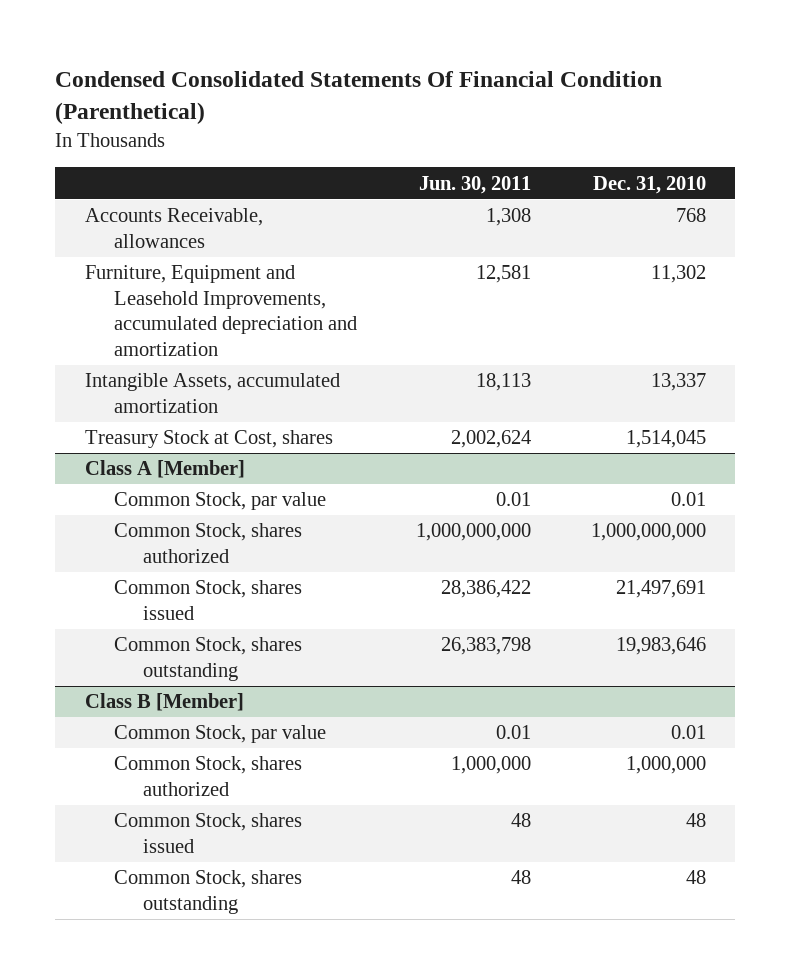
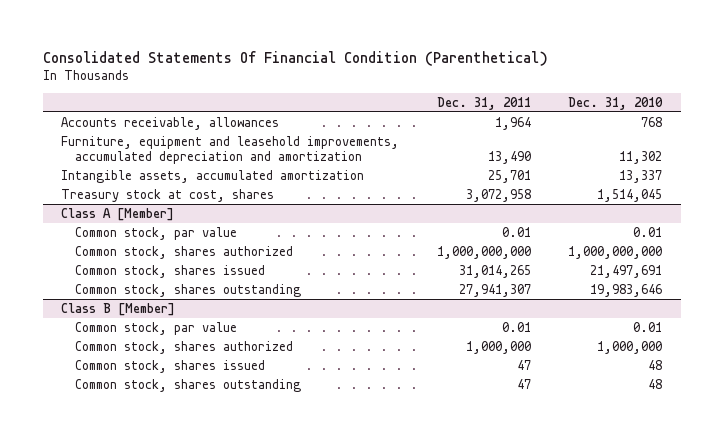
[55,71,663,125] Condensed Consolidated Statements Of Financial Condition (Parenthetical) -> [42,50,548,66] Consolidated Statements Of Financial Condition (Parenthetical)
[419,175,532,194] Jun. 30, 2011 -> none
none -> [436,96,531,110] Dec. 31, 2011
[85,208,264,248] Accounts Receivable, allowances -> [61,116,280,130] Accounts receivable, allowances
[85,265,357,356] Furniture, Equipment and Leasehold Improvements, accumulated depreciation and amortization -> [61,135,400,164] Furniture, equipment and leasehold improvements, accumulated depreciation and amortization
[85,373,341,413] Intangible Assets, accumulated amortization -> [61,169,365,183] Intangible assets, accumulated amortization
[85,430,334,449] Treasury Stock at Cost, shares -> [61,188,275,202] Treasury stock at cost, shares
[113,492,326,511] Common Stock, par value -> [74,226,237,240] Common stock, par value
[113,523,302,563] Common Stock, shares authorized -> [74,245,293,259] Common stock, shares authorized
[113,580,302,620] Common Stock, shares issued -> [74,264,265,278] Common stock, shares issued
[113,637,302,681] Common Stock, shares outstanding -> [74,283,301,297] Common stock, shares outstanding
[113,725,326,744] Common Stock, par value -> [74,321,237,335] Common stock, par value
[113,756,302,796] Common Stock, shares authorized -> [74,340,293,354] Common stock, shares authorized
[113,813,302,853] Common Stock, shares issued -> [74,359,265,373] Common stock, shares issued
[113,870,302,914] Common Stock, shares outstanding -> [74,378,301,392] Common stock, shares outstanding

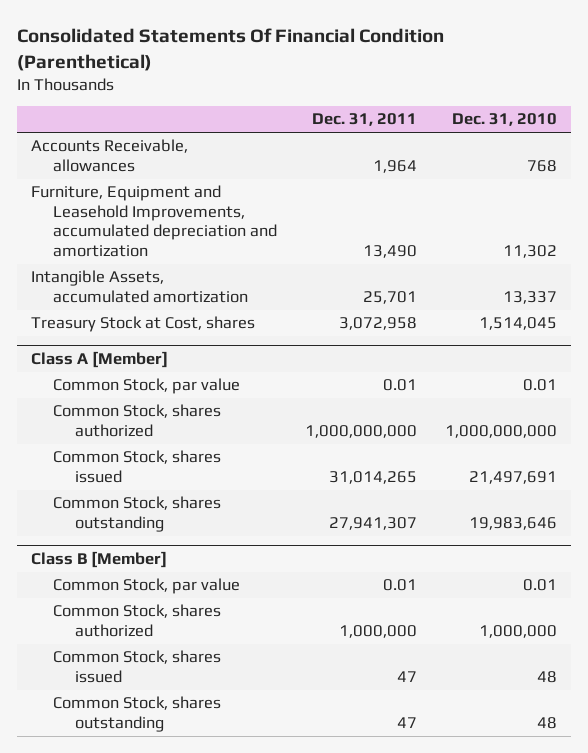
[61,116,280,130] Accounts receivable, allowances -> [30,139,188,172] Accounts Receivable, allowances
[61,135,400,164] Furniture, equipment and leasehold improvements, accumulated depreciation and amortization -> [30,185,277,258] Furniture, Equipment and Leasehold Improvements, accumulated depreciation and amortization
[61,169,365,183] Intangible assets, accumulated amortization -> [30,270,248,303] Intangible Assets, accumulated amortization
[61,188,275,202] Treasury stock at cost, shares -> [30,316,255,333] Treasury Stock at Cost, shares
[74,226,237,240] Common stock, par value -> [52,378,240,395] Common Stock, par value
[74,245,293,259] Common stock, shares authorized -> [52,404,221,437] Common Stock, shares authorized
[74,264,265,278] Common stock, shares issued -> [52,450,221,483] Common Stock, shares issued
[74,283,301,297] Common stock, shares outstanding -> [52,496,221,532] Common Stock, shares outstanding
[74,321,237,335] Common stock, par value -> [52,578,240,595] Common Stock, par value
[74,340,293,354] Common stock, shares authorized -> [52,604,221,637] Common Stock, shares authorized
[74,359,265,373] Common stock, shares issued -> [52,650,221,683] Common Stock, shares issued
[74,378,301,392] Common stock, shares outstanding -> [52,696,221,732] Common Stock, shares outstanding

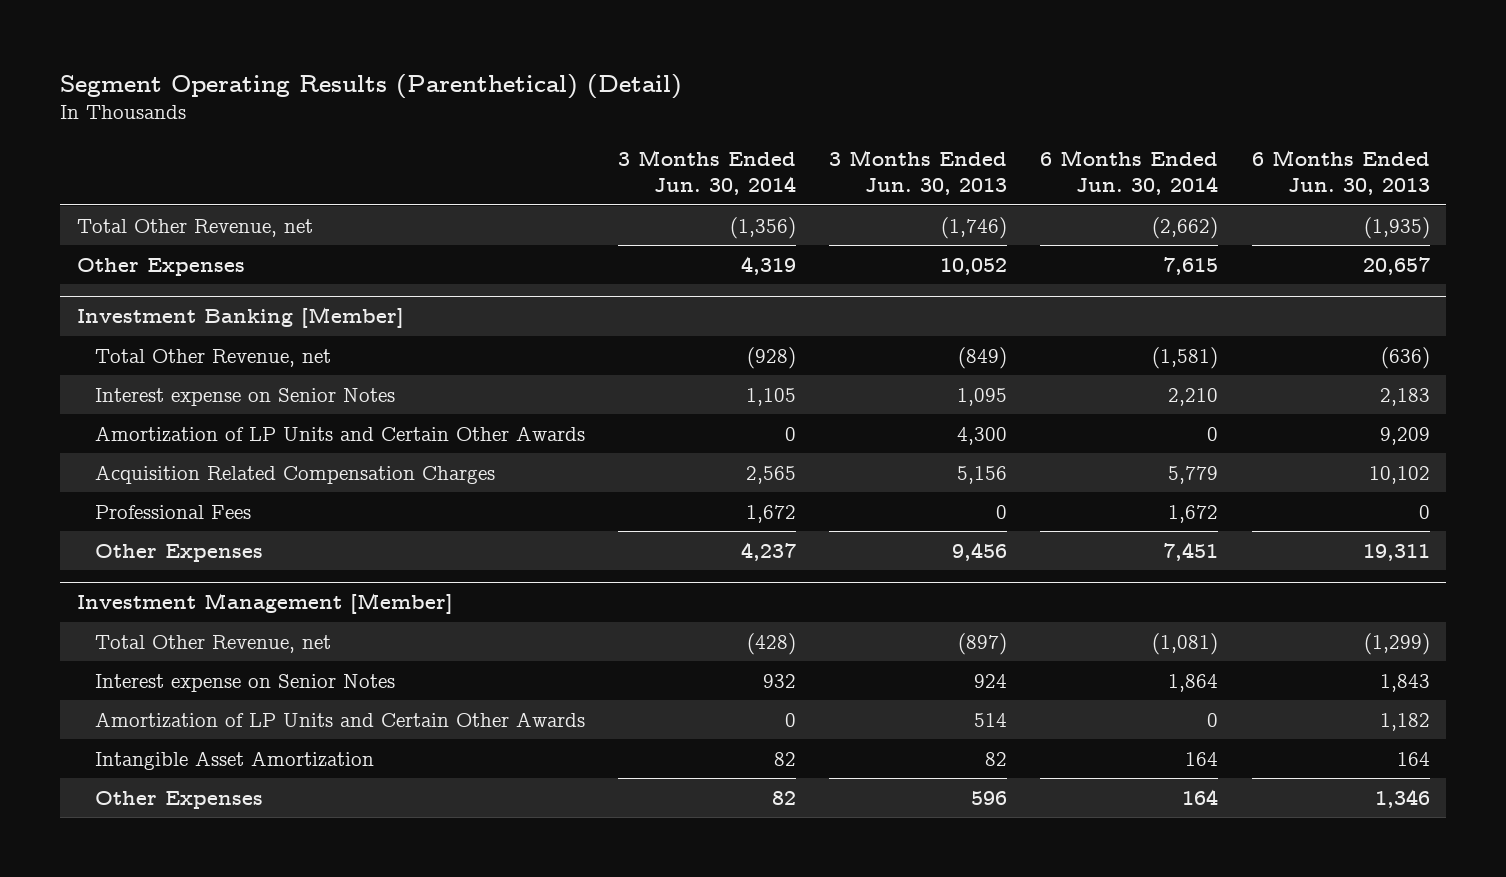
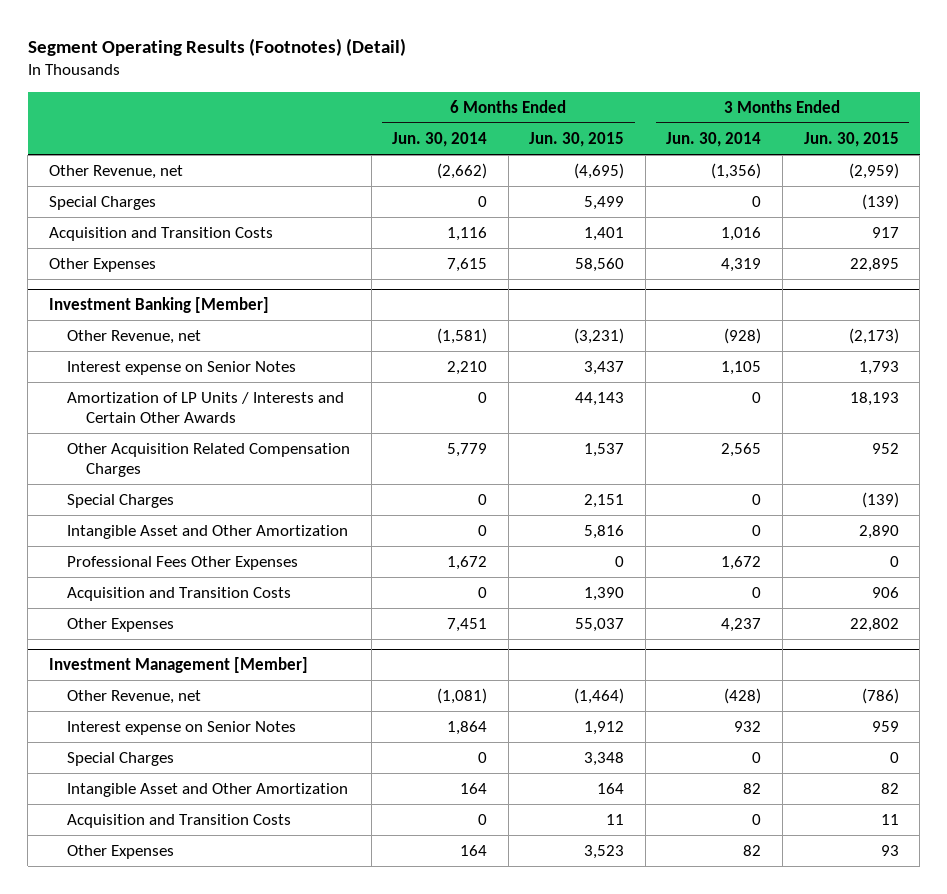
[60,73,683,99] Segment Operating Results (Parenthetical) (Detail) -> [27,38,406,57] Segment Operating Results (Footnotes) (Detail)
[829,150,1008,195] 3 Months Ended Jun. 30, 2013 -> none
[1251,150,1430,195] 6 Months Ended Jun. 30, 2013 -> none
none -> [529,131,625,147] Jun. 30, 2015
none -> [803,131,899,147] Jun. 30, 2015
[76,218,313,237] Total Other Revenue, net -> [48,164,183,179] Other Revenue, net
none -> [48,195,156,210] Special Charges
none -> [48,226,273,241] Acquisition and Transition Costs
[95,348,332,367] Total Other Revenue, net -> [67,329,202,344] Other Revenue, net
[95,425,586,442] Amortization of LP Units and Certain Other Awards -> [67,391,345,423] Amortization of LP Units / Interests and Certain Other Awards
[95,464,496,484] Acquisition Related Compensation Charges -> [67,442,351,477] Other Acquisition Related Compensation Charges
none -> [67,493,175,508] Special Charges
none -> [67,524,349,539] Intangible Asset and Other Amortization
[95,504,252,519] Professional Fees -> [67,555,299,570] Professional Fees Other Expenses
none -> [67,586,292,601] Acquisition and Transition Costs
[95,634,332,653] Total Other Revenue, net -> [67,689,202,704] Other Revenue, net
[95,711,586,728] Amortization of LP Units and Certain Other Awards -> none
none -> [67,751,175,766] Special Charges
[95,750,375,770] Intangible Asset Amortization -> [67,782,349,797] Intangible Asset and Other Amortization
none -> [67,813,292,828] Acquisition and Transition Costs

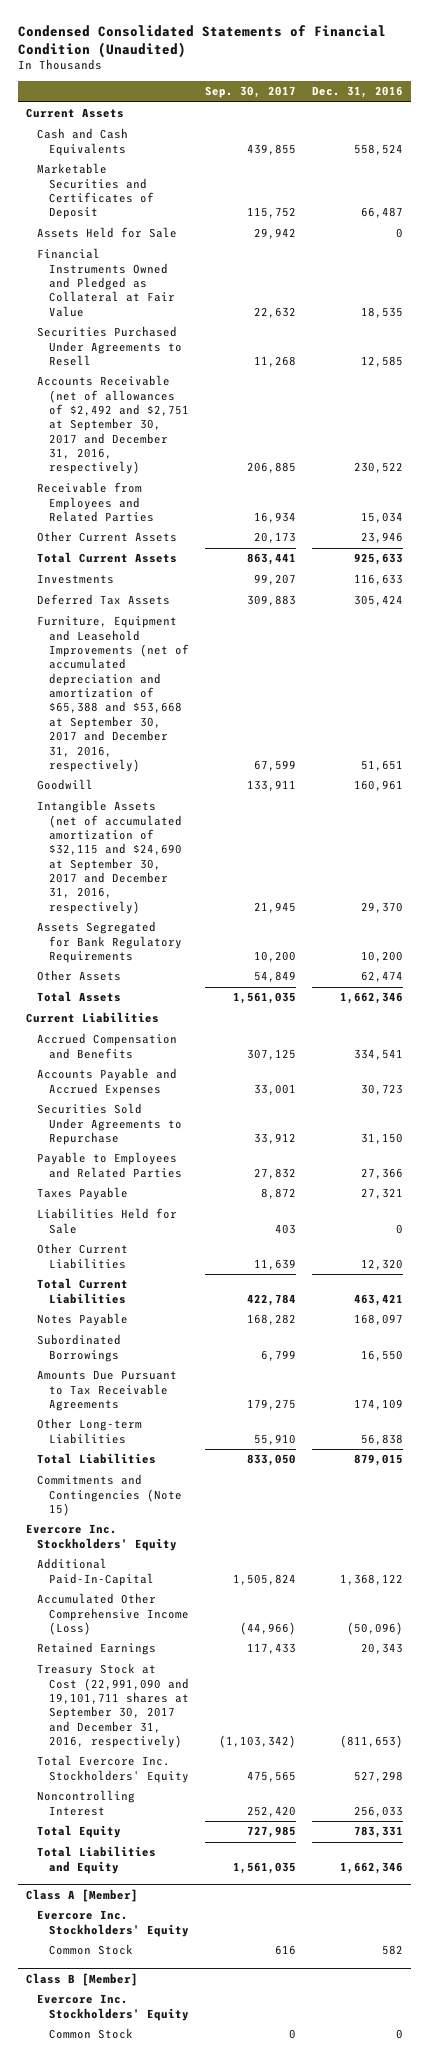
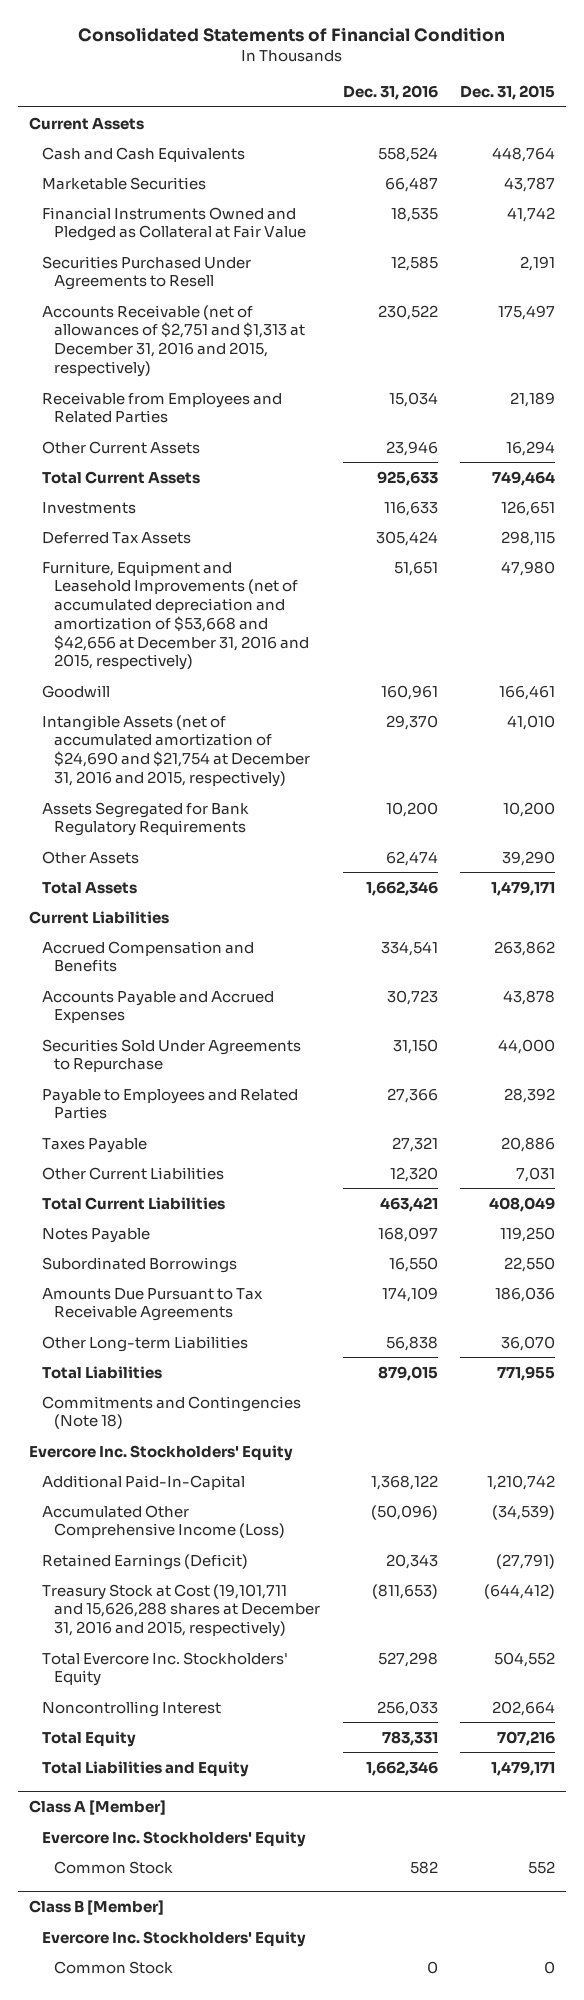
[17,24,386,58] Condensed Consolidated Statements of Financial Condition (Unaudited) -> [78,27,506,43] Consolidated Statements of Financial Condition
[205,86,297,99] Sep. 30, 2017 -> none
none -> [459,84,555,100] Dec. 31, 2015
[37,227,178,239] Assets Held for Sale -> none
[37,163,155,220] Marketable Securities and Certificates of Deposit -> [41,176,206,190] Marketable Securities
[37,375,190,475] Accounts Receivable (net of allowances of $2,492 and $2,751 at September 30, 2017 and December 31, 2016, respectively) -> [41,304,306,377] Accounts Receivable (net of allowances of $2,751 and $1,313 at December 31, 2016 and 2015, respectively)
[37,616,190,772] Furniture, Equipment and Leasehold Improvements (net of accumulated depreciation and amortization of $65,388 and $53,668 at September 30, 2017 and December 31, 2016, respectively) -> [41,560,310,671] Furniture, Equipment and Leasehold Improvements (net of accumulated depreciation and amortization of $53,668 and $42,656 at December 31, 2016 and 2015, respectively)
[37,800,183,914] Intangible Assets (net of accumulated amortization of $32,115 and $24,690 at September 30, 2017 and December 31, 2016, respectively) -> [41,714,311,787] Intangible Assets (net of accumulated amortization of $24,690 and $21,754 at December 31, 2016 and 2015, respectively)
[37,1208,178,1234] Liabilities Held for Sale -> none
[37,1474,183,1517] Commitments and Contingencies (Note 15) -> [41,1395,301,1430] Commitments and Contingencies (Note 18)
[37,1642,157,1656] Retained Earnings -> [41,1553,248,1570] Retained Earnings (Deficit)
[37,1663,190,1749] Treasury Stock at Cost (22,991,090 and 19,101,711 shares at September 30, 2017 and December 31, 2016, respectively) -> [41,1583,321,1638] Treasury Stock at Cost (19,101,711 and 15,626,288 shares at December 31, 2016 and 2015, respectively)

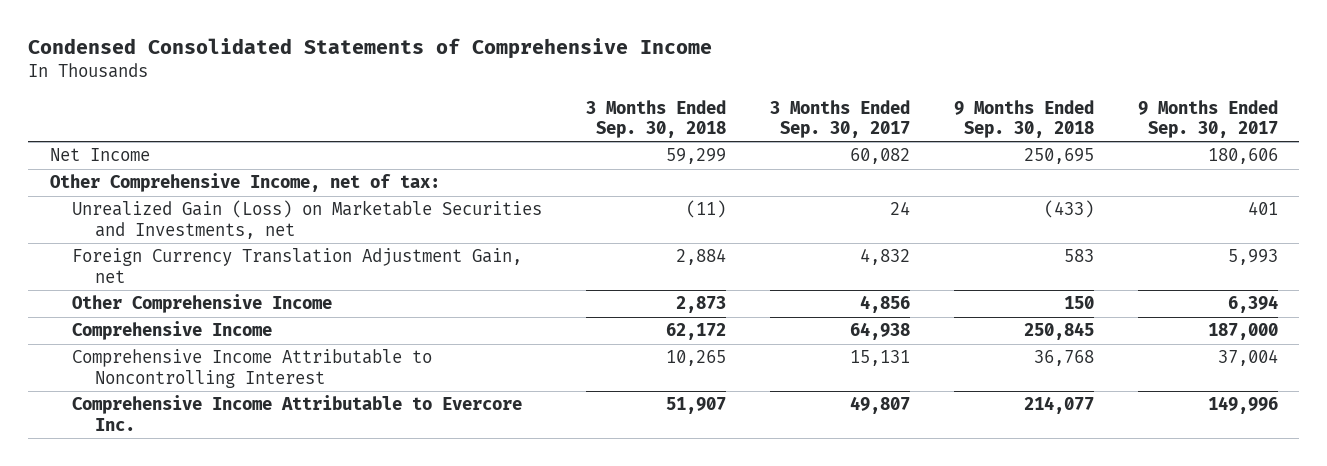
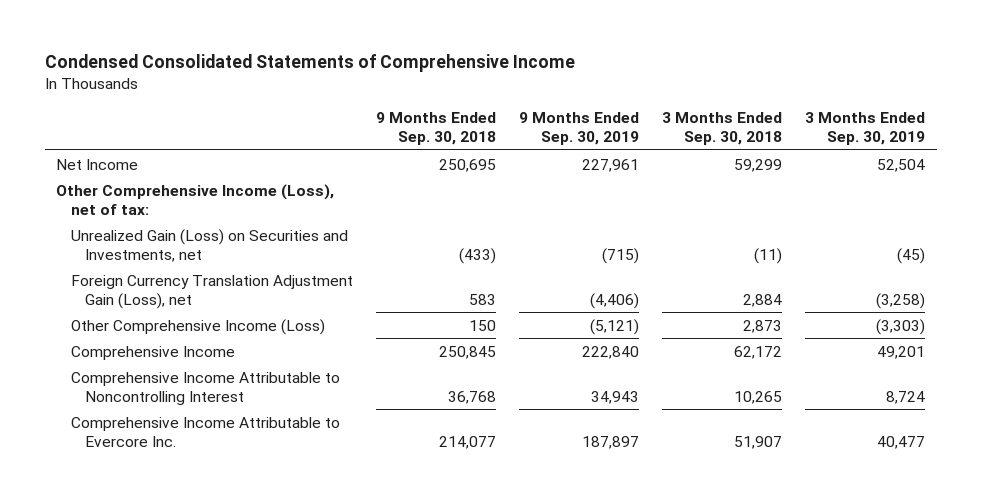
[769,99,910,138] 3 Months Ended Sep. 30, 2017 -> none
[1137,99,1278,138] 9 Months Ended Sep. 30, 2017 -> none
none -> [518,112,639,145] 9 Months Ended Sep. 30, 2019
none -> [805,112,926,145] 3 Months Ended Sep. 30, 2019
[49,173,440,193] Other Comprehensive Income, net of tax: -> [56,183,335,215] Other Comprehensive Income (Loss), net of tax:
[72,200,543,239] Unrealized Gain (Loss) on Marketable Securities and Investments, net -> [70,228,348,262] Unrealized Gain (Loss) on Securities and Investments, net
[72,248,523,283] Foreign Currency Translation Adjustment Gain, net -> [70,274,353,309] Foreign Currency Translation Adjustment Gain (Loss), net
[72,294,333,314] Other Comprehensive Income -> [70,318,325,335] Other Comprehensive Income (Loss)

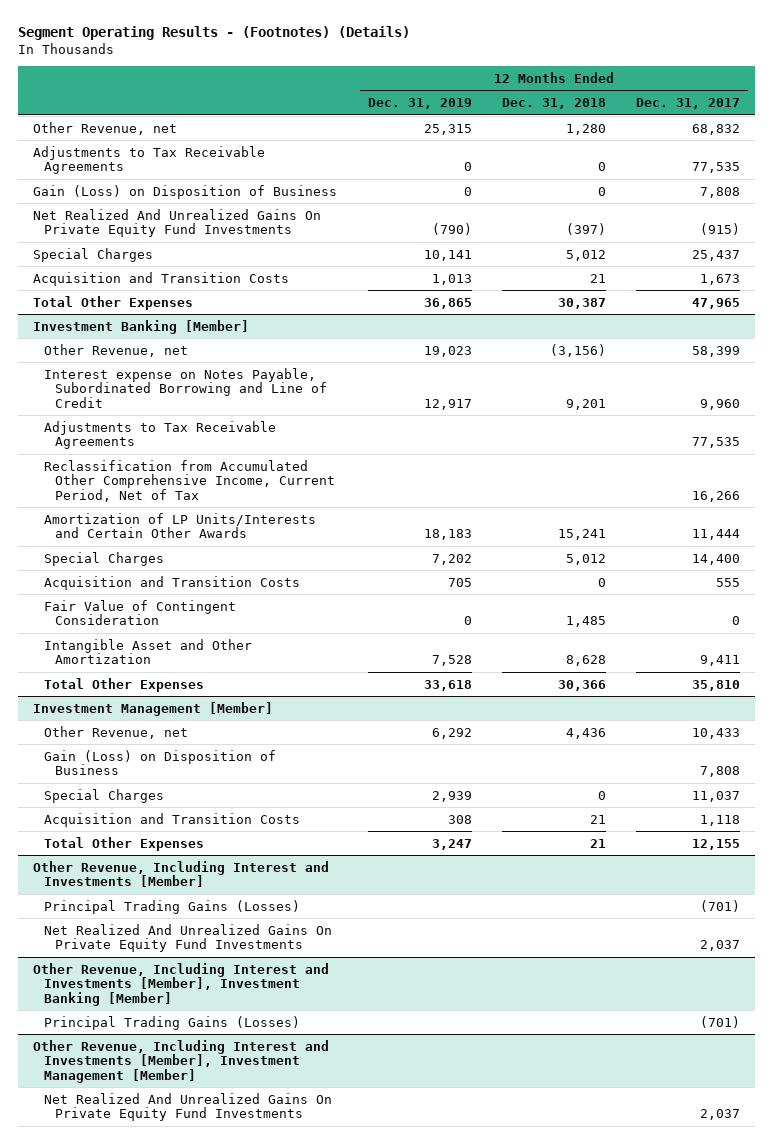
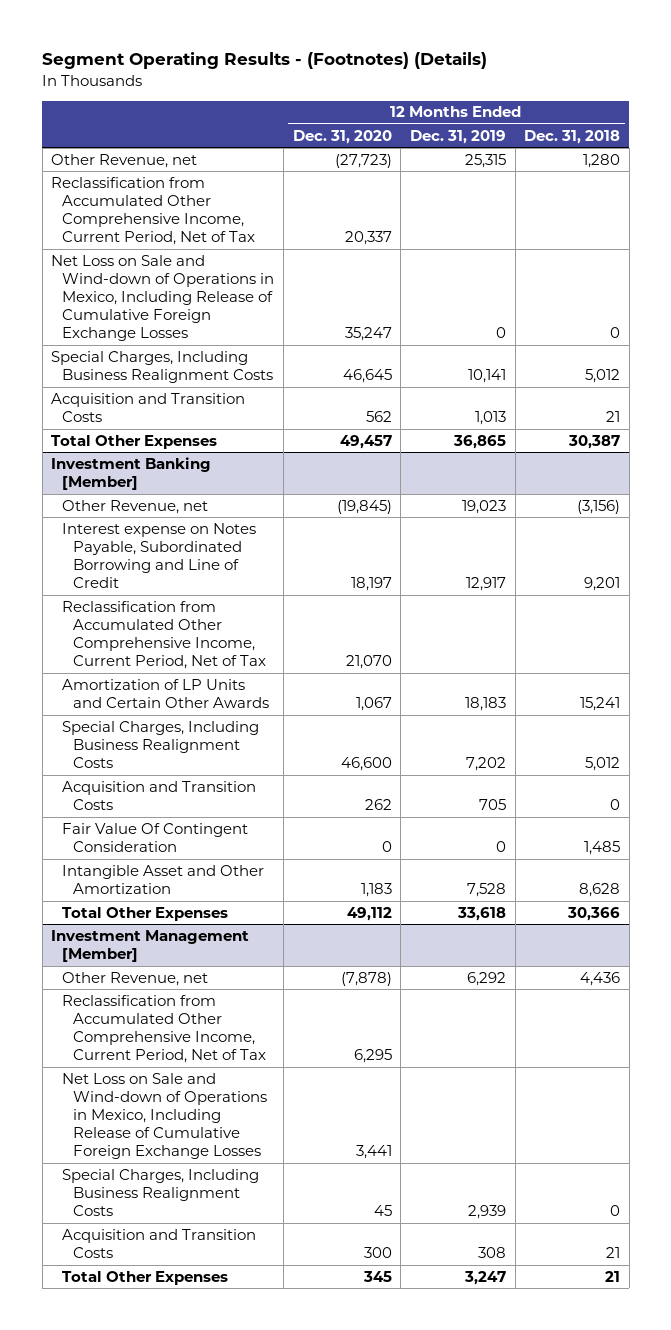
[636,98,741,110] Dec. 31, 2017 -> none
none -> [292,129,392,144] Dec. 31, 2020
[33,145,266,175] Adjustments to Tax Receivable Agreements -> none
[33,208,322,238] Net Realized And Unrealized Gains On Private Equity Fund Investments -> none
none -> [51,176,256,246] Reclassification from Accumulated Other Comprehensive Income, Current Period, Net of Tax
[33,184,338,199] Gain (Loss) on Disposition of Business -> [51,254,275,342] Net Loss on Sale and Wind-down of Operations in Mexico, Including Release of Cumulative Foreign Exchange Losses
[33,247,154,262] Special Charges -> [51,350,274,384] Special Charges, Including Business Realignment Costs
[44,420,277,450] Adjustments to Tax Receivable Agreements -> none
[44,512,317,539] Amortization of LP Units/Interests and Certain Other Awards -> [62,678,270,709] Amortization of LP Units and Certain Other Awards
[44,551,165,566] Special Charges -> [62,720,260,769] Special Charges, Including Business Realignment Costs
[44,599,237,626] Fair Value of Contingent Consideration -> [62,822,249,853] Fair Value Of Contingent Consideration
none -> [62,994,267,1064] Reclassification from Accumulated Other Comprehensive Income, Current Period, Net of Tax
[44,749,277,776] Gain (Loss) on Disposition of Business -> [62,1072,268,1160] Net Loss on Sale and Wind-down of Operations in Mexico, Including Release of Cumulative Foreign Exchange Losses
[44,788,165,803] Special Charges -> [62,1168,260,1217] Special Charges, Including Business Realignment Costs
[33,860,330,888] Other Revenue, Including Interest and Investments [Member] -> none
[44,899,301,914] Principal Trading Gains (Losses) -> none
[44,923,333,953] Net Realized And Unrealized Gains On Private Equity Fund Investments -> none
[33,962,330,1006] Other Revenue, Including Interest and Investments [Member], Investment Banking [Member] -> none
[44,1015,301,1030] Principal Trading Gains (Losses) -> none
[33,1039,330,1083] Other Revenue, Including Interest and Investments [Member], Investment Management [Member] -> none
[44,1092,333,1122] Net Realized And Unrealized Gains On Private Equity Fund Investments -> none

